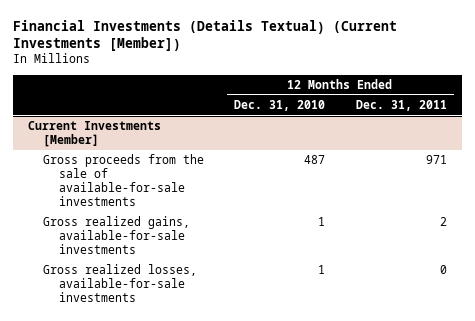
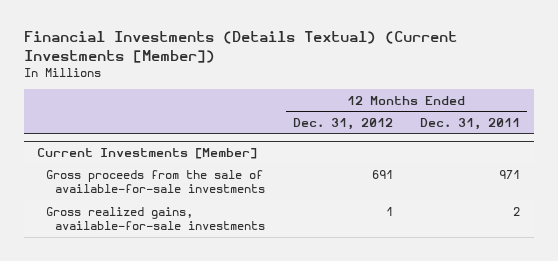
[234,99,326,111] Dec. 31, 2010 -> none
none -> [292,117,393,130] Dec. 31, 2012
[43,264,198,303] Gross realized losses, available-for-sale investments -> none

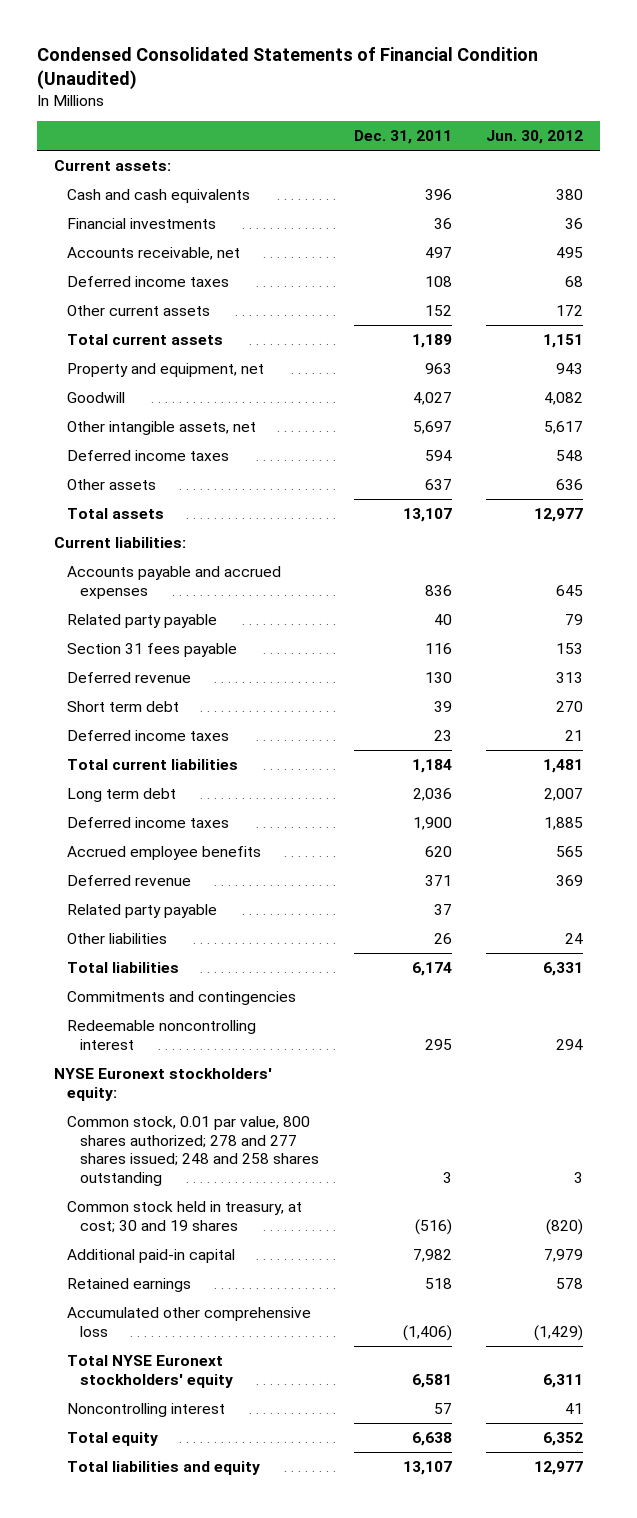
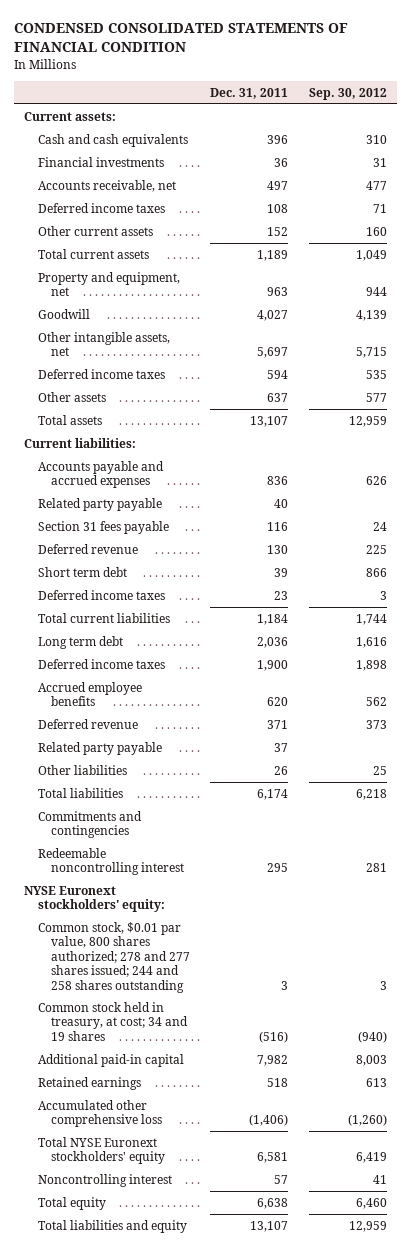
[36,46,538,91] Condensed Consolidated Statements of Financial Condition (Unaudited) -> [14,23,349,53] CONDENSED CONSOLIDATED STATEMENTS OF FINANCIAL CONDITION
[485,130,583,145] Jun. 30, 2012 -> none
none -> [308,87,387,100] Sep. 30, 2012
[67,1115,320,1186] Common stock, 0.01 par value, 800 shares authorized; 278 and 277 shares issued; 248 and 258 shares outstanding -> [37,921,191,993] Common stock, $0.01 par value, 800 shares authorized; 278 and 277 shares issued; 244 and 258 shares outstanding
[67,1200,303,1233] Common stock held in treasury, at cost; 30 and 19 shares -> [37,1001,189,1041] Common stock held in treasury, at cost; 34 and 19 shares

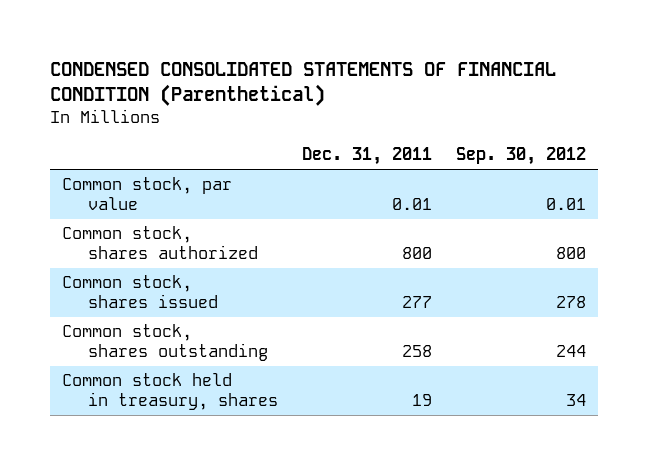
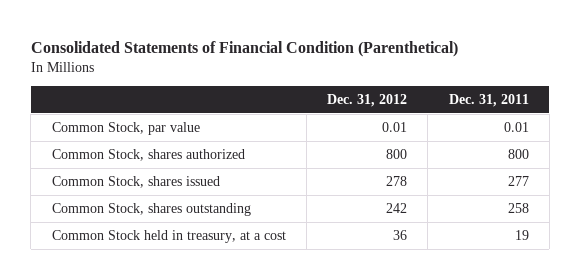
[50,61,557,107] CONDENSED CONSOLIDATED STATEMENTS OF FINANCIAL CONDITION (Parenthetical) -> [30,40,458,57] Consolidated Statements of Financial Condition (Parenthetical)
[456,147,587,166] Sep. 30, 2012 -> none
none -> [327,93,408,107] Dec. 31, 2012
[62,177,233,211] Common stock, par value -> [51,121,200,135] Common Stock, par value
[62,226,258,260] Common stock, shares authorized -> [51,148,245,161] Common Stock, shares authorized
[62,275,218,309] Common stock, shares issued -> [51,175,220,188] Common Stock, shares issued
[62,324,268,362] Common stock, shares outstanding -> [51,202,251,216] Common Stock, shares outstanding
[62,373,278,411] Common stock held in treasury, shares -> [51,229,286,243] Common Stock held in treasury, at a cost

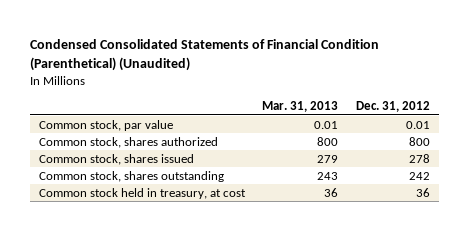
[30,40,458,57] Consolidated Statements of Financial Condition (Parenthetical) -> [30,39,380,72] Condensed Consolidated Statements of Financial Condition (Parenthetical) (Unaudited)
[448,93,529,107] Dec. 31, 2011 -> none
none -> [262,101,339,113] Mar. 31, 2013
[51,121,200,135] Common Stock, par value -> [38,119,173,131] Common stock, par value
[51,148,245,161] Common Stock, shares authorized -> [38,136,218,148] Common stock, shares authorized
[51,175,220,188] Common Stock, shares issued -> [38,153,194,165] Common stock, shares issued
[51,202,251,216] Common Stock, shares outstanding -> [38,170,224,182] Common stock, shares outstanding
[51,229,286,243] Common Stock held in treasury, at a cost -> [38,187,246,199] Common stock held in treasury, at cost

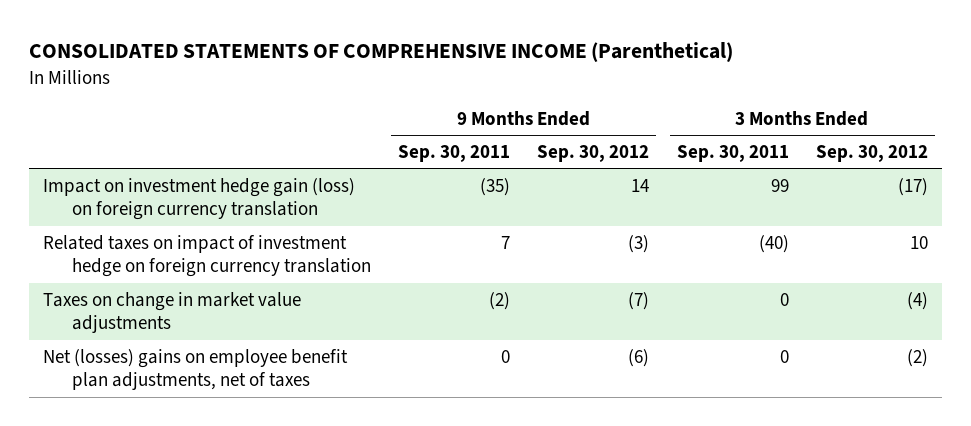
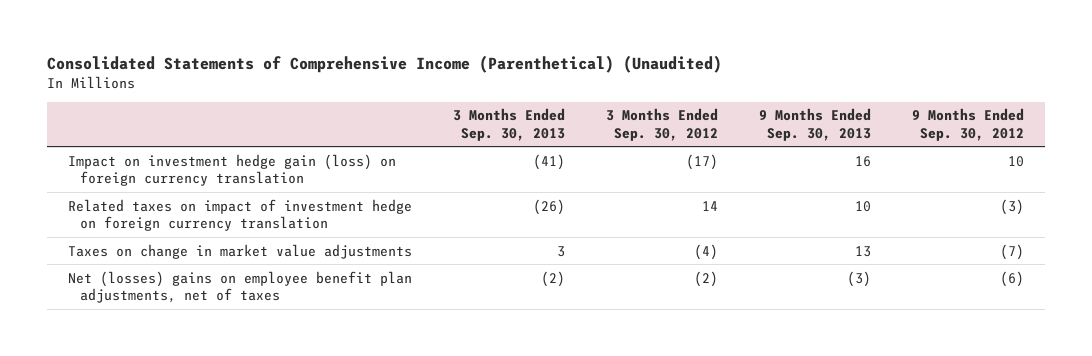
[28,42,733,63] CONSOLIDATED STATEMENTS OF COMPREHENSIVE INCOME (Parenthetical) -> [47,55,723,74] Consolidated Statements of Comprehensive Income (Parenthetical) (Unaudited)
[397,145,510,163] Sep. 30, 2011 -> none
[676,145,789,163] Sep. 30, 2011 -> none
none -> [452,108,565,141] 3 Months Ended Sep. 30, 2013
none -> [759,108,872,141] 9 Months Ended Sep. 30, 2013
[631,178,650,192] 14 -> [1008,155,1025,167] 10
[909,235,928,249] 10 -> [701,200,718,211] 14

